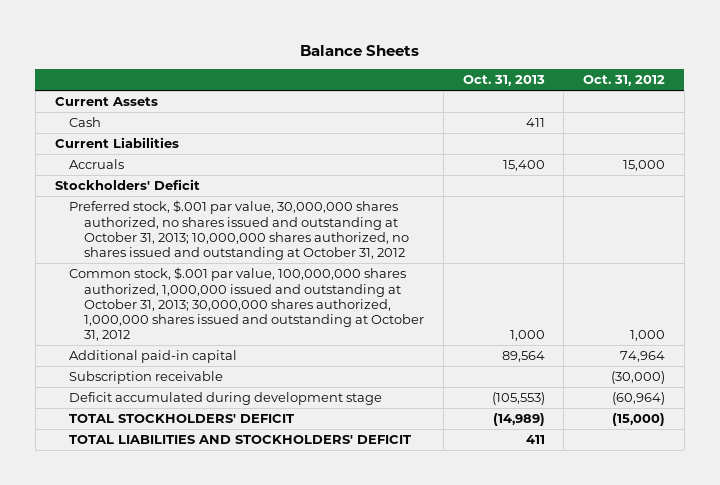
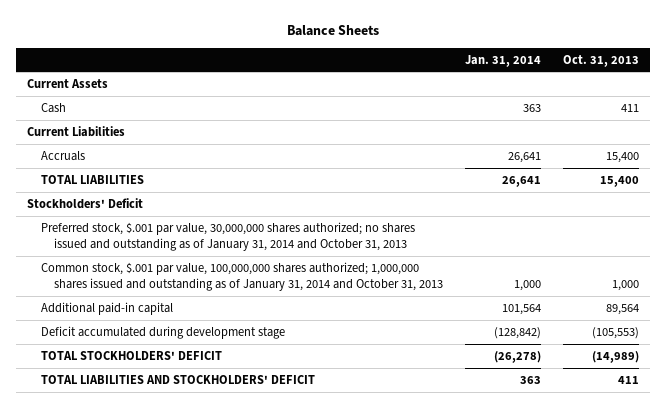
[583,75,666,87] Oct. 31, 2012 -> none
none -> [465,54,542,67] Jan. 31, 2014
none -> [40,174,144,184] TOTAL LIABILITIES
[69,200,410,261] Preferred stock, $.001 par value, 30,000,000 shares authorized, no shares issued and outstanding at October 31, 2013; 10,000,000 shares authorized, no shares issued and outstanding at October 31, 2012 -> [40,221,415,251] Preferred stock, $.001 par value, 30,000,000 shares authorized; no shares issued and outstanding as of January 31, 2014 and October 31, 2013
[69,267,425,342] Common stock, $.001 par value, 100,000,000 shares authorized, 1,000,000 issued and outstanding at October 31, 2013; 30,000,000 shares authorized, 1,000,000 shares issued and outstanding at October 31, 2012 -> [40,261,444,291] Common stock, $.001 par value, 100,000,000 shares authorized; 1,000,000 shares issued and outstanding as of January 31, 2014 and October 31, 2013
[69,371,224,385] Subscription receivable -> none

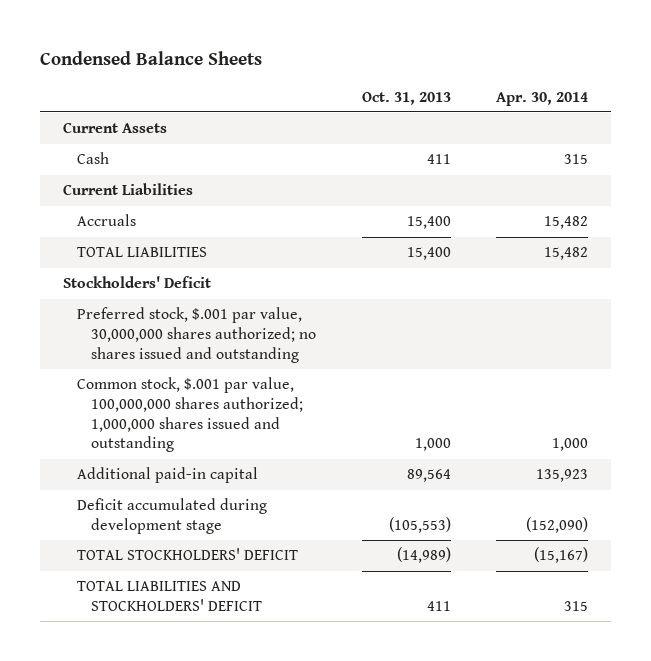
[286,25,379,37] Balance Sheets -> [40,51,263,66] Condensed Balance Sheets
[465,54,542,67] Jan. 31, 2014 -> none
none -> [496,91,589,106] Apr. 30, 2014
[40,221,415,251] Preferred stock, $.001 par value, 30,000,000 shares authorized; no shares issued and outstanding as of January 31, 2014 and October 31, 2013 -> [76,307,317,363] Preferred stock, $.001 par value, 30,000,000 shares authorized; no shares issued and outstanding
[40,261,444,291] Common stock, $.001 par value, 100,000,000 shares authorized; 1,000,000 shares issued and outstanding as of January 31, 2014 and October 31, 2013 -> [76,377,304,453] Common stock, $.001 par value, 100,000,000 shares authorized; 1,000,000 shares issued and outstanding

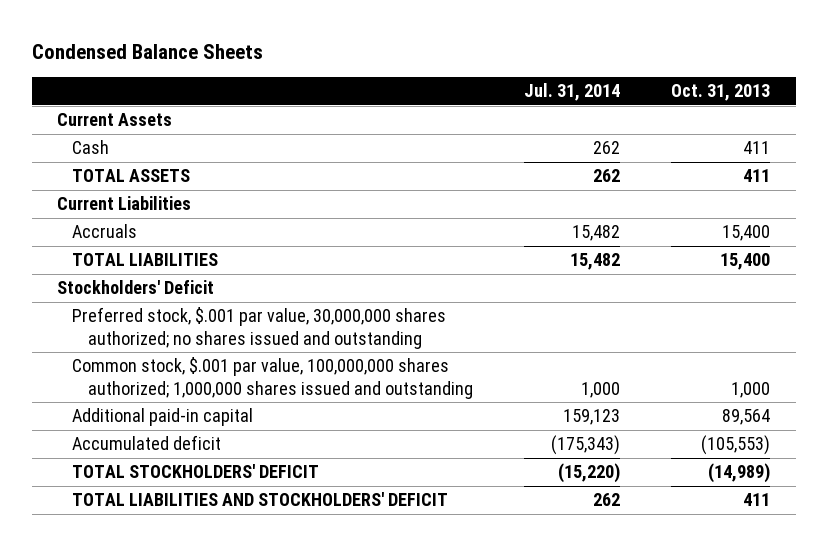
[496,91,589,106] Apr. 30, 2014 -> none
none -> [524,83,621,102] Jul. 31, 2014
none -> [72,169,191,183] TOTAL ASSETS
[76,498,267,534] Deficit accumulated during development stage -> [72,435,222,451] Accumulated deficit

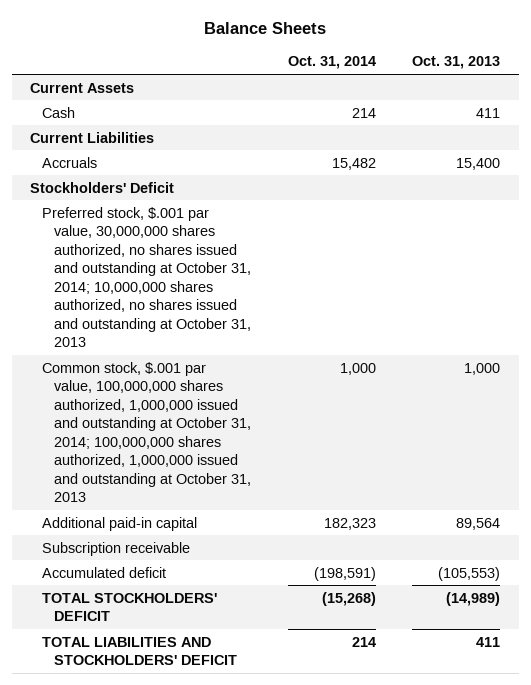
[31,44,263,60] Condensed Balance Sheets -> [204,22,327,35] Balance Sheets
[524,83,621,102] Jul. 31, 2014 -> none
none -> [287,56,376,70] Oct. 31, 2014
[72,169,191,183] TOTAL ASSETS -> none
[72,253,219,267] TOTAL LIABILITIES -> none
[72,307,447,349] Preferred stock, $.001 par value, 30,000,000 shares authorized; no shares issued and outstanding -> [42,206,252,348] Preferred stock, $.001 par value, 30,000,000 shares authorized, no shares issued and outstanding at October 31, 2014; 10,000,000 shares authorized, no shares issued and outstanding at October 31, 2013
[72,357,473,399] Common stock, $.001 par value, 100,000,000 shares authorized; 1,000,000 shares issued and outstanding -> [42,361,252,503] Common stock, $.001 par value, 100,000,000 shares authorized, 1,000,000 issued and outstanding at October 31, 2014; 100,000,000 shares authorized, 1,000,000 issued and outstanding at October 31, 2013
none -> [42,541,191,556] Subscription receivable

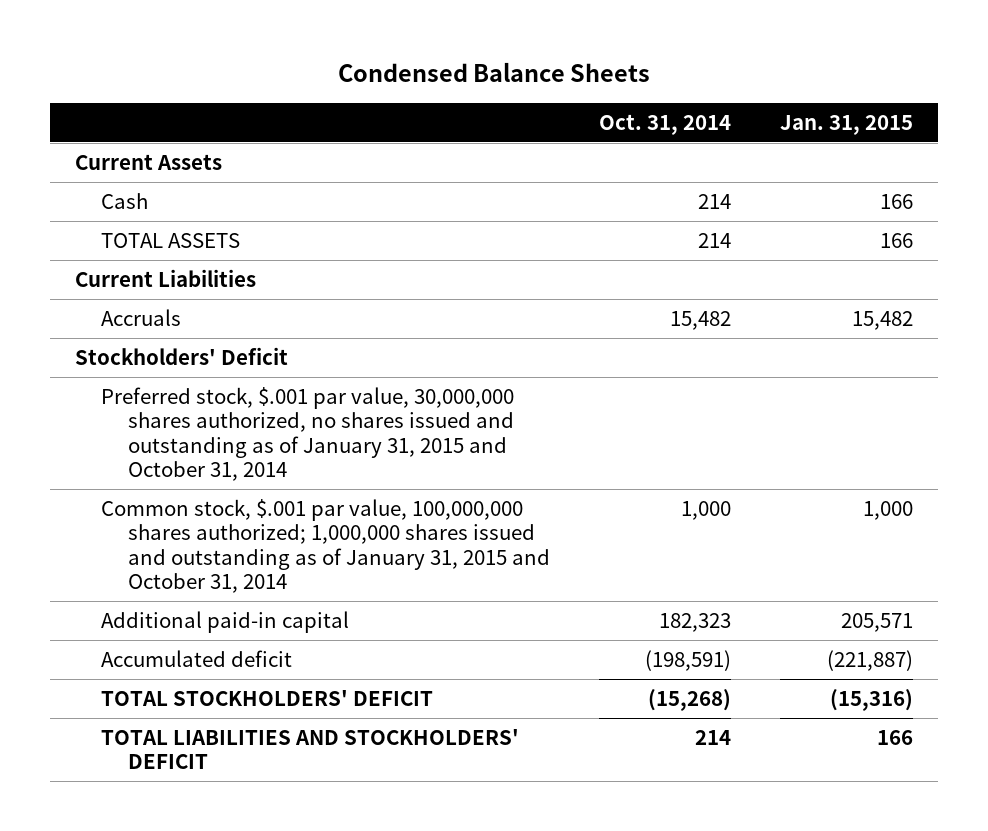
[204,22,327,35] Balance Sheets -> [338,62,651,83] Condensed Balance Sheets
[412,56,501,70] Oct. 31, 2013 -> none
none -> [780,114,914,135] Jan. 31, 2015
none -> [101,233,241,249] TOTAL ASSETS
[42,206,252,348] Preferred stock, $.001 par value, 30,000,000 shares authorized, no shares issued and outstanding at October 31, 2014; 10,000,000 shares authorized, no shares issued and outstanding at October 31, 2013 -> [101,387,515,481] Preferred stock, $.001 par value, 30,000,000 shares authorized, no shares issued and outstanding as of January 31, 2015 and October 31, 2014
[42,361,252,503] Common stock, $.001 par value, 100,000,000 shares authorized, 1,000,000 issued and outstanding at October 31, 2014; 100,000,000 shares authorized, 1,000,000 issued and outstanding at October 31, 2013 -> [101,499,550,593] Common stock, $.001 par value, 100,000,000 shares authorized; 1,000,000 shares issued and outstanding as of January 31, 2015 and October 31, 2014
[42,541,191,556] Subscription receivable -> none

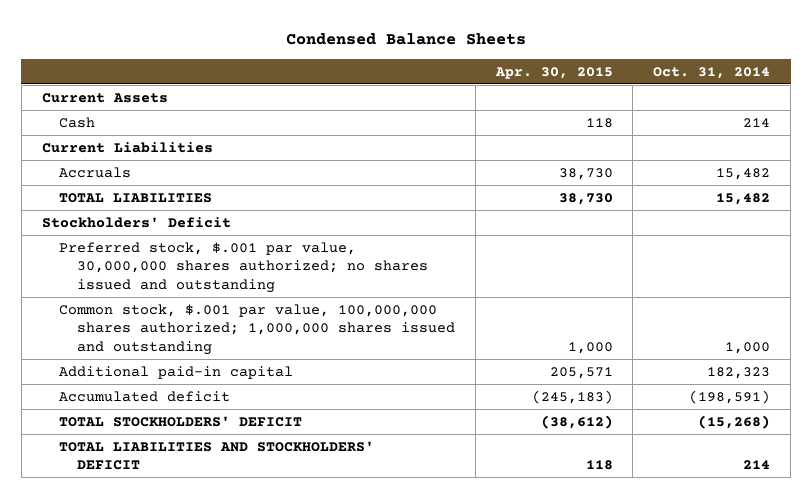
[780,114,914,135] Jan. 31, 2015 -> none
none -> [494,66,613,79] Apr. 30, 2015
[101,233,241,249] TOTAL ASSETS -> none
none -> [59,192,213,203] TOTAL LIABILITIES
[101,387,515,481] Preferred stock, $.001 par value, 30,000,000 shares authorized, no shares issued and outstanding as of January 31, 2015 and October 31, 2014 -> [59,241,428,293] Preferred stock, $.001 par value, 30,000,000 shares authorized; no shares issued and outstanding
[101,499,550,593] Common stock, $.001 par value, 100,000,000 shares authorized; 1,000,000 shares issued and outstanding as of January 31, 2015 and October 31, 2014 -> [59,303,455,355] Common stock, $.001 par value, 100,000,000 shares authorized; 1,000,000 shares issued and outstanding

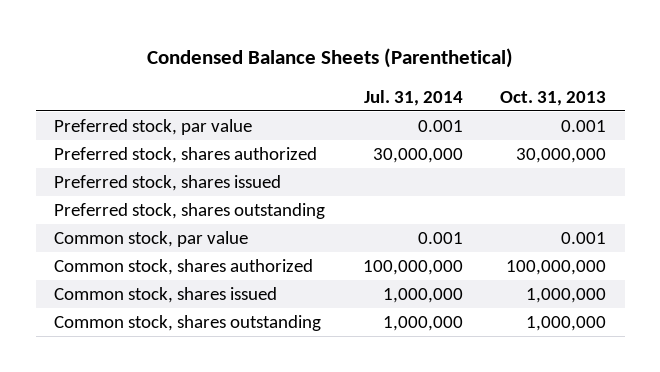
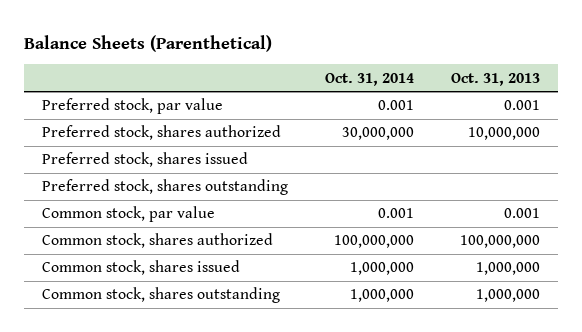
[147,48,514,69] Condensed Balance Sheets (Parenthetical) -> [24,34,273,52] Balance Sheets (Parenthetical)
[363,89,463,106] Jul. 31, 2014 -> none
none -> [325,72,415,86] Oct. 31, 2014
[516,147,607,163] 30,000,000 -> [467,127,540,141] 10,000,000

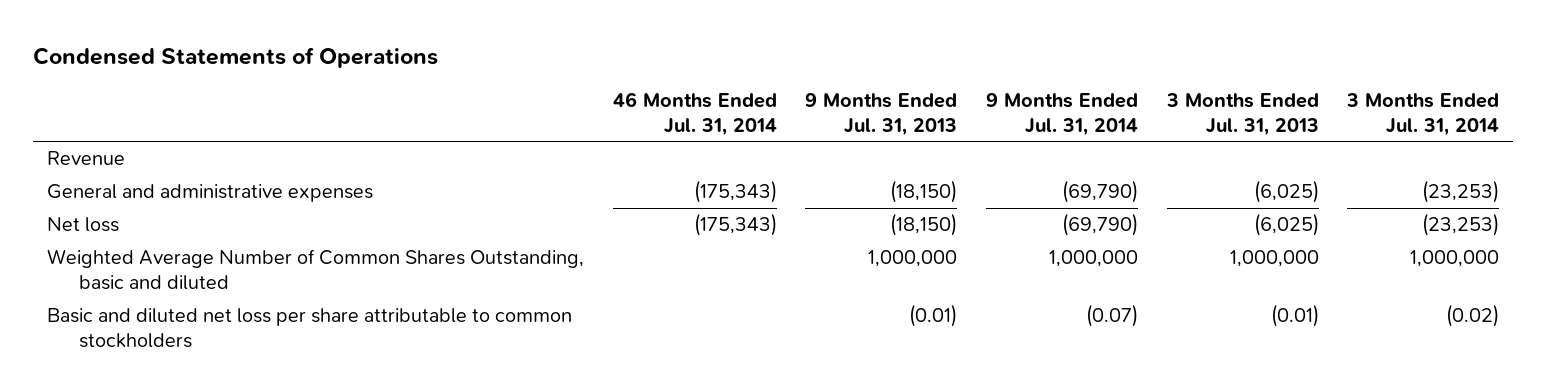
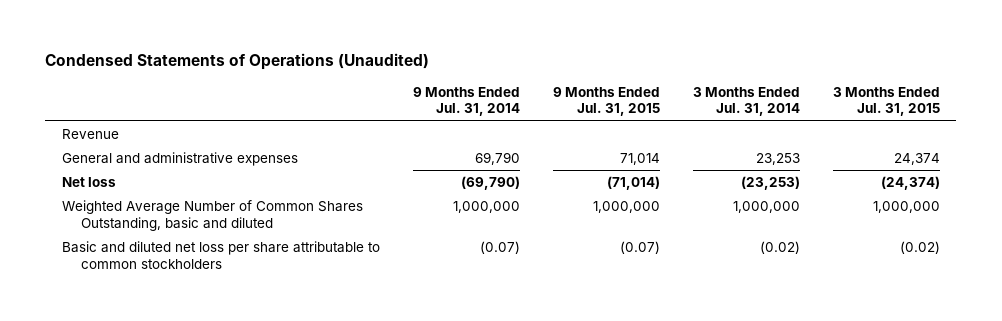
[33,46,439,68] Condensed Statements of Operations -> [45,53,430,71] Condensed Statements of Operations (Unaudited)
[612,91,777,136] 46 Months Ended Jul. 31, 2014 -> none
[805,92,958,136] 9 Months Ended Jul. 31, 2013 -> none
[1165,92,1319,136] 3 Months Ended Jul. 31, 2013 -> none
none -> [552,86,660,117] 9 Months Ended Jul. 31, 2015
none -> [832,86,940,117] 3 Months Ended Jul. 31, 2015
[1062,180,1139,204] (69,790) -> [474,151,520,165] 69,790
[1422,180,1500,204] (23,253) -> [755,152,800,165] 23,253

